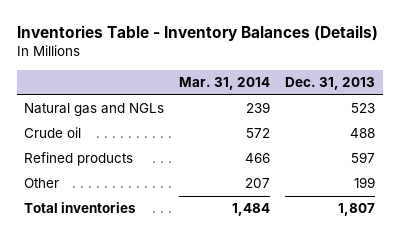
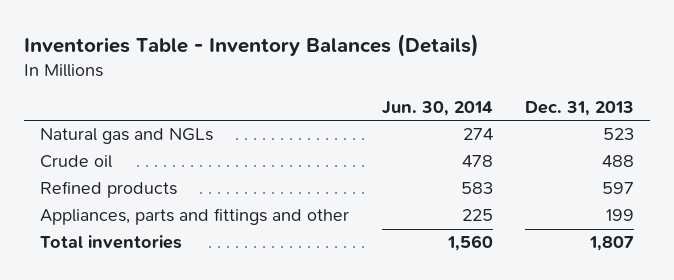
[179,77,271,91] Mar. 31, 2014 -> none
none -> [381,100,493,116] Jun. 30, 2014
[24,178,60,189] Other -> [40,208,350,226] Appliances, parts and fittings and other

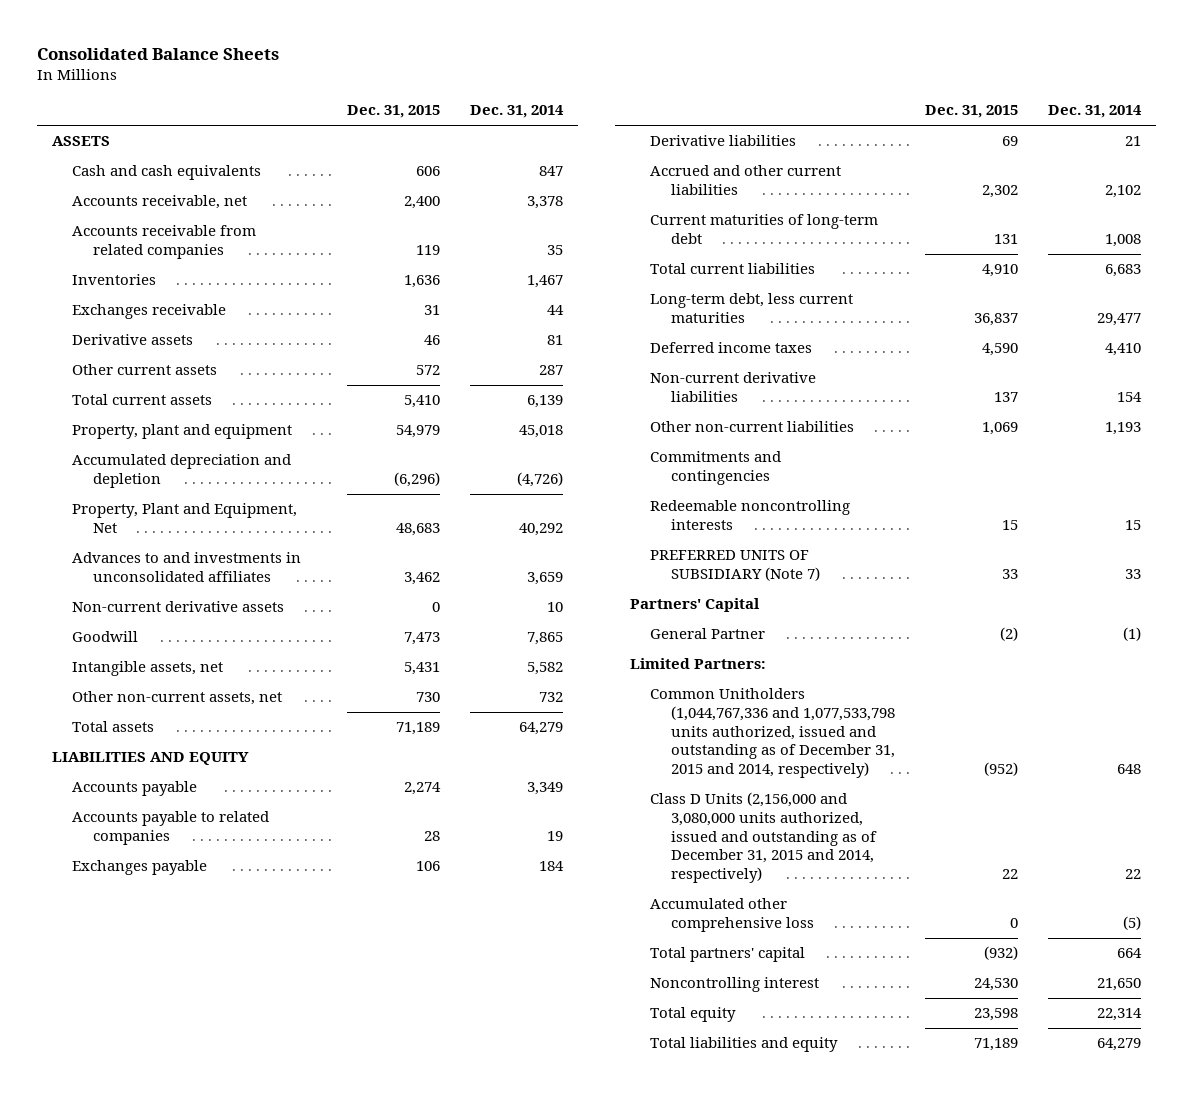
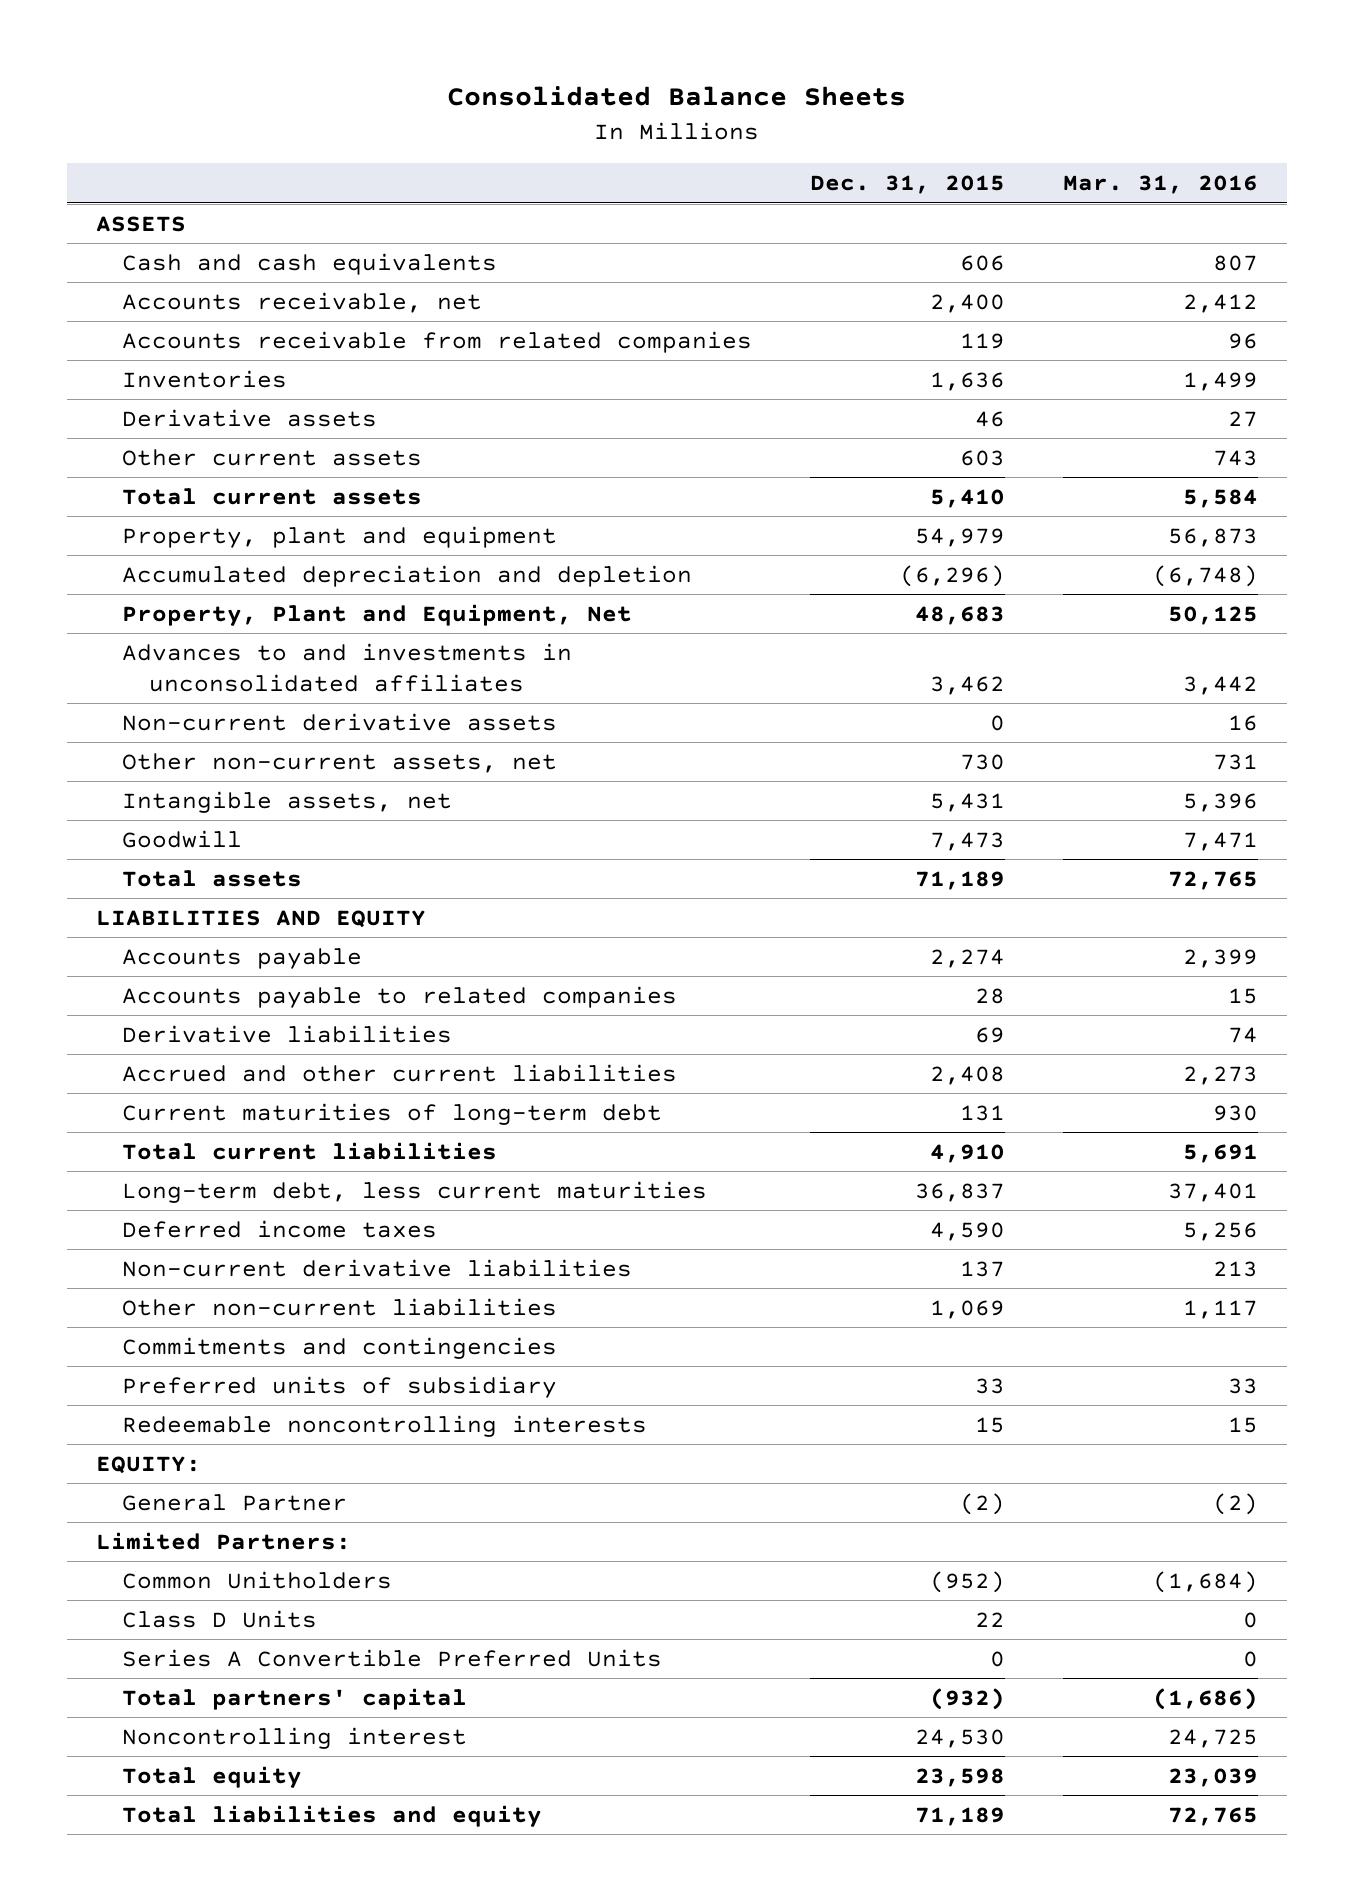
[469,105,564,119] Dec. 31, 2014 -> none
none -> [1063,175,1259,195] Mar. 31, 2016
[72,304,227,320] Exchanges receivable -> none
[415,365,440,376] 572 -> [960,449,1006,466] 603
[72,661,224,677] Intangible assets, net -> [122,790,453,813] Intangible assets, net
[72,631,139,643] Goodwill -> [122,829,243,848] Goodwill
[72,860,208,876] Exchanges payable -> none
[981,185,1018,199] 2,302 -> [930,1065,1006,1085] 2,408
none -> [122,1375,558,1398] Preferred units of subsidiary
[650,550,820,582] PREFERRED UNITS OF SUBSIDIARY (Note 7) -> none
[629,598,760,613] Partners' Capital -> none
none -> [96,1455,202,1474] EQUITY:
[650,898,814,933] Accumulated other comprehensive loss -> none
[650,688,895,778] Common Unitholders (1,044,767,336 and 1,077,533,798 units authorized, issued and outstanding as of December 31, 2015 and 2014, respectively) -> [122,1570,393,1589] Common Unitholders
[650,792,877,883] Class D Units (2,156,000 and 3,080,000 units authorized, issued and outstanding as of December 31, 2015 and 2014, respectively) -> [122,1609,318,1628] Class D Units
none -> [122,1648,663,1667] Series A Convertible Preferred Units

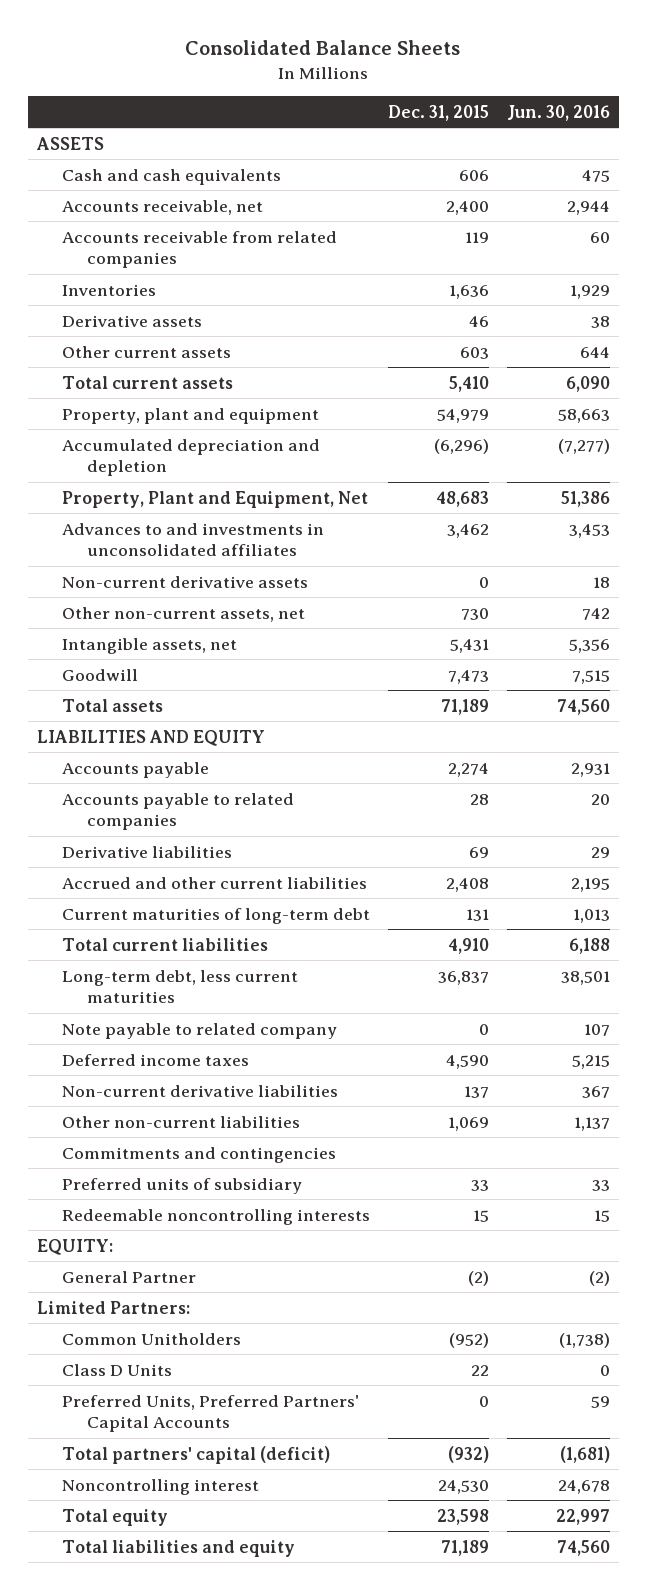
[1063,175,1259,195] Mar. 31, 2016 -> none
none -> [507,104,611,121] Jun. 30, 2016
none -> [61,1022,337,1039] Note payable to related company
[122,1648,663,1667] Series A Convertible Preferred Units -> none
none -> [61,1394,359,1433] Preferred Units, Preferred Partners' Capital Accounts
[122,1687,468,1710] Total partners' capital -> [61,1445,330,1464] Total partners' capital (deficit)

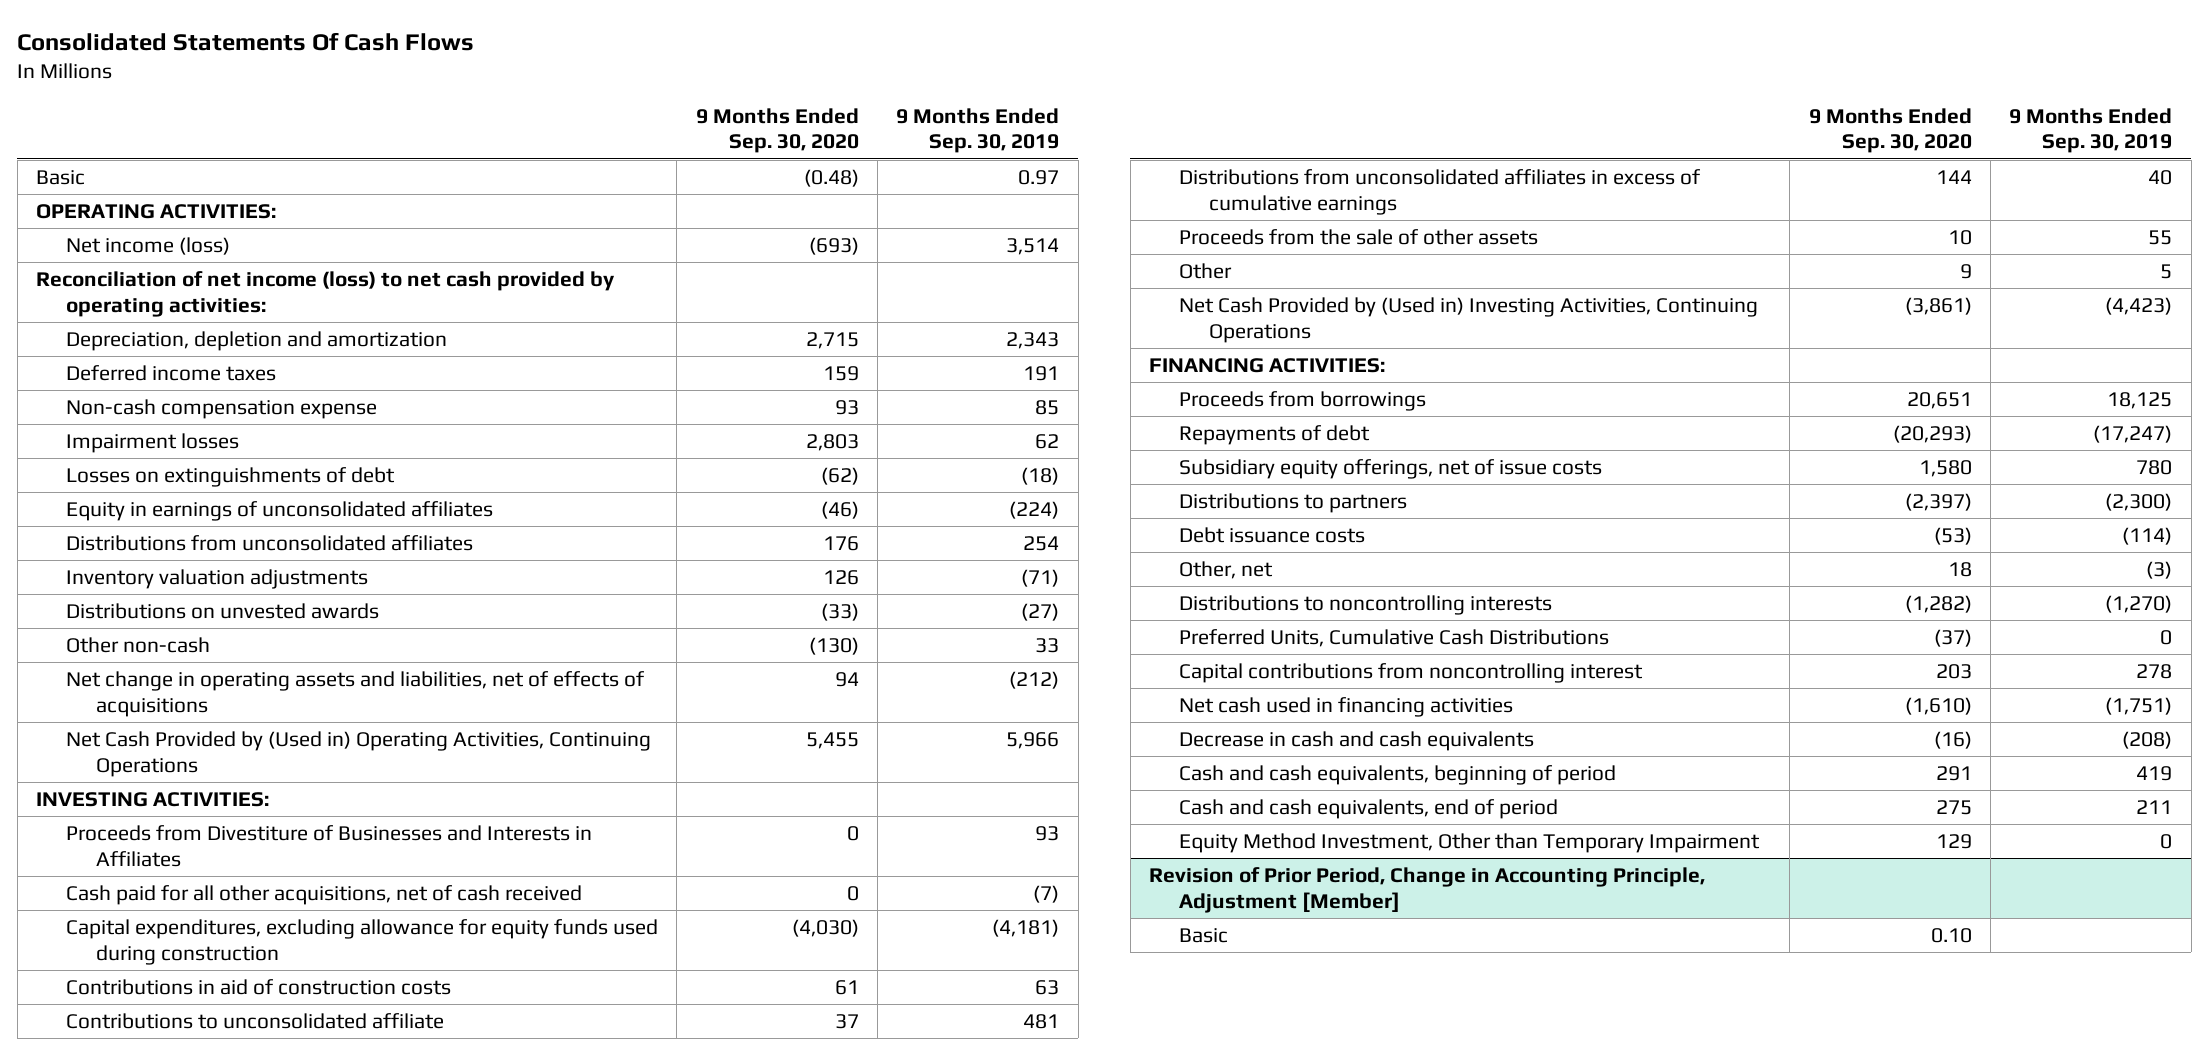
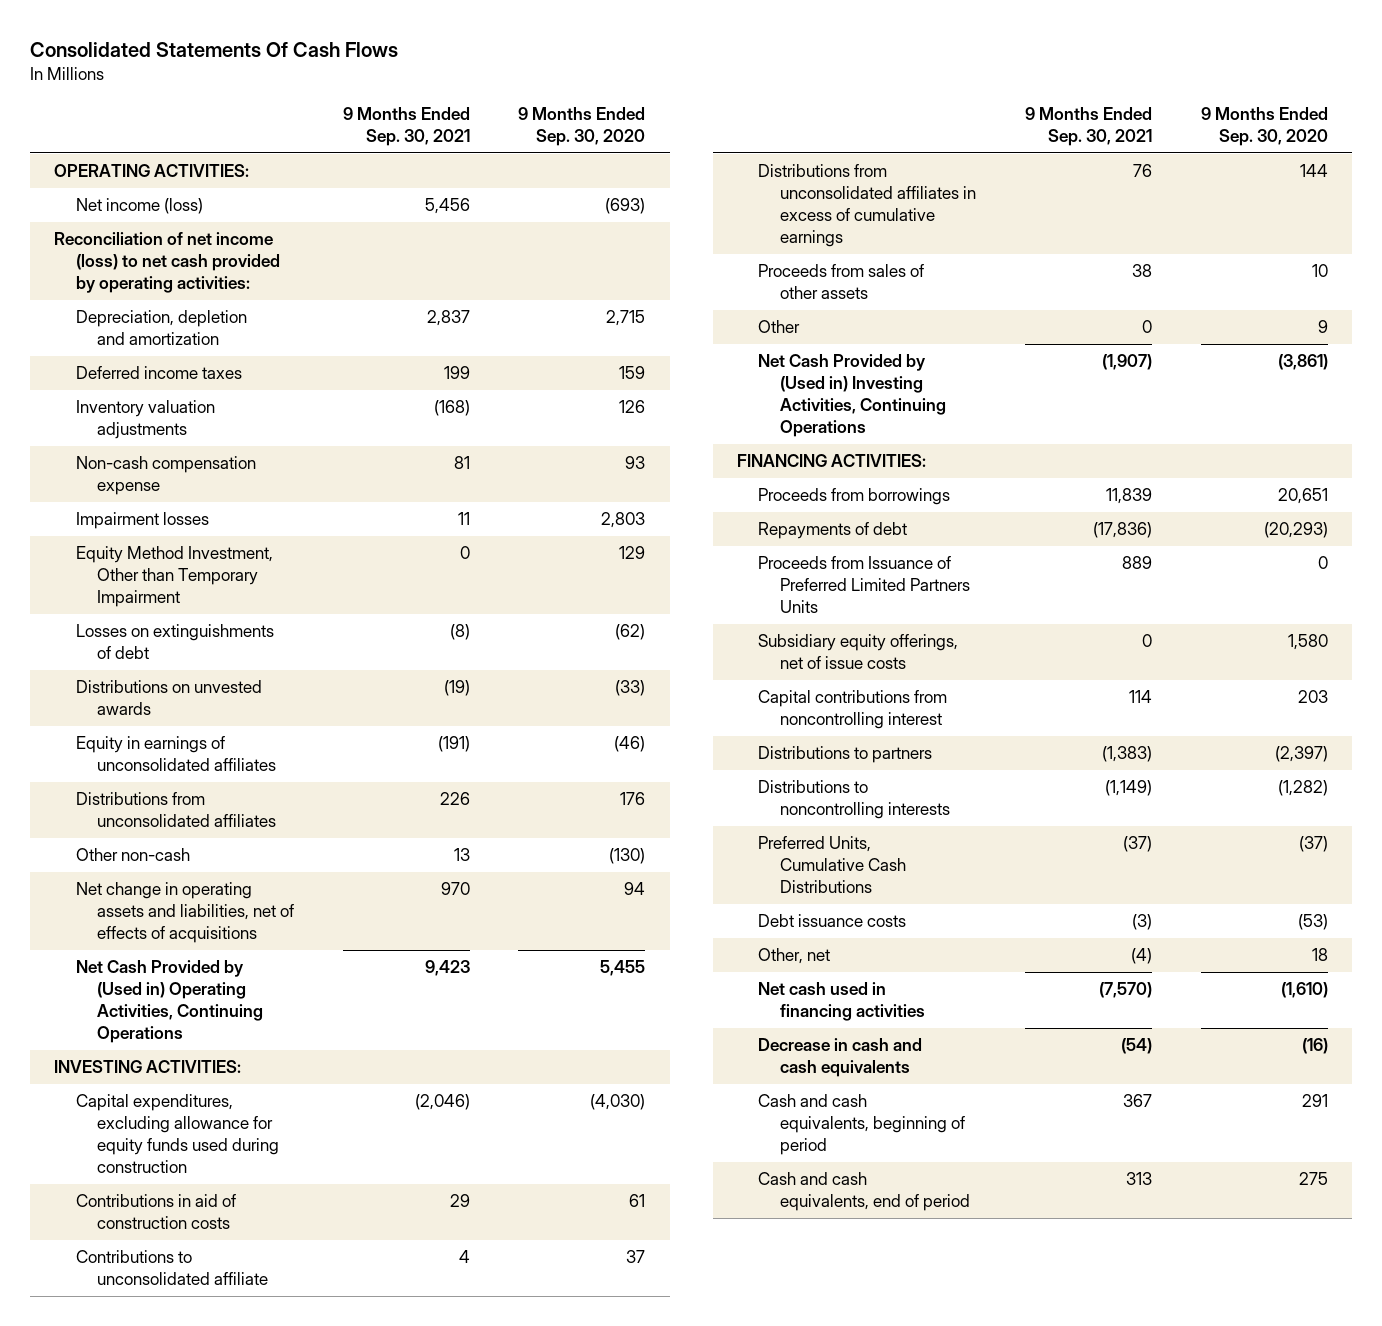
[896,107,1060,154] 9 Months Ended Sep. 30, 2019 -> none
none -> [342,107,470,147] 9 Months Ended Sep. 30, 2021
[36,169,86,185] Basic -> none
[65,568,368,589] Inventory valuation adjustments -> [75,400,215,440] Inventory valuation adjustments
[1178,832,1760,853] Equity Method Investment, Other than Temporary Impairment -> [75,546,273,608] Equity Method Investment, Other than Temporary Impairment
[65,602,379,619] Distributions on unvested awards -> [75,680,262,716] Distributions on unvested awards
[65,824,592,867] Proceeds from Divestiture of Businesses and Interests in Affiliates -> none
[65,884,582,905] Cash paid for all other acquisitions, net of cash received -> none
[1178,228,1538,245] Proceeds from the sale of other assets -> [758,264,925,300] Proceeds from sales of other assets
none -> [758,556,970,614] Proceeds from Issuance of Preferred Limited Partners Units
[1178,662,1643,683] Capital contributions from noncontrolling interest -> [758,690,948,730] Capital contributions from noncontrolling interest
[1178,526,1365,543] Debt issuance costs -> [758,914,907,928] Debt issuance costs
[1178,560,1273,579] Other, net -> [758,948,831,965] Other, net
[1149,866,1706,913] Revision of Prior Period, Change in Accounting Principle, Adjustment [Member] -> none
[1178,927,1228,943] Basic -> none

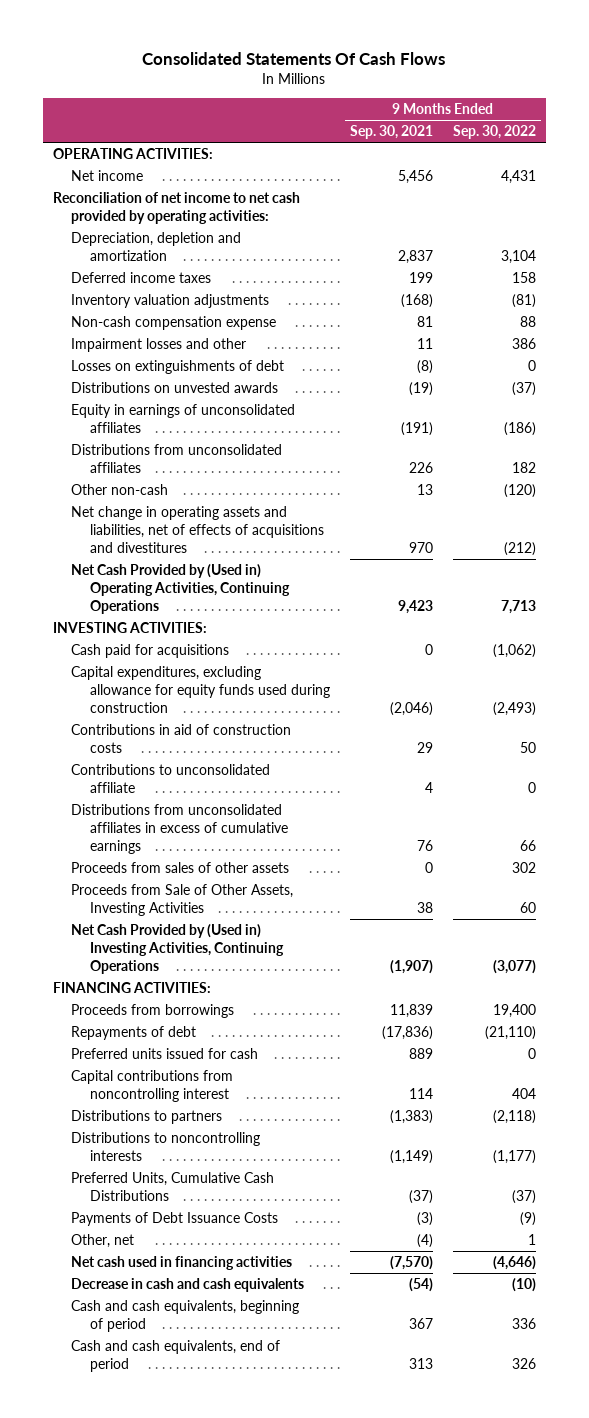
[518,107,646,147] 9 Months Ended Sep. 30, 2020 -> none
none -> [452,125,536,140] Sep. 30, 2022
[75,198,203,215] Net income (loss) -> [71,170,144,182] Net income
[54,232,280,294] Reconciliation of net income (loss) to net cash provided by operating activities: -> [52,192,300,225] Reconciliation of net income to net cash provided by operating activities:
[75,546,273,608] Equity Method Investment, Other than Temporary Impairment -> none
[75,512,209,530] Impairment losses -> [71,338,247,353] Impairment losses and other
[75,882,295,944] Net change in operating assets and liabilities, net of effects of acquisitions -> [71,506,324,554] Net change in operating assets and liabilities, net of effects of acquisitions and divestitures
none -> [71,644,230,659] Cash paid for acquisitions
[758,320,801,334] Other -> none
[1132,264,1153,278] 38 -> [424,862,433,874] 0
none -> [71,884,294,917] Proceeds from Sale of Other Assets, Investing Activities
[758,634,959,670] Subsidiary equity offerings, net of issue costs -> none
[758,556,970,614] Proceeds from Issuance of Preferred Limited Partners Units -> [71,1048,259,1060] Preferred units issued for cash
[758,914,907,928] Debt issuance costs -> [71,1212,279,1227] Payments of Debt Issuance Costs

